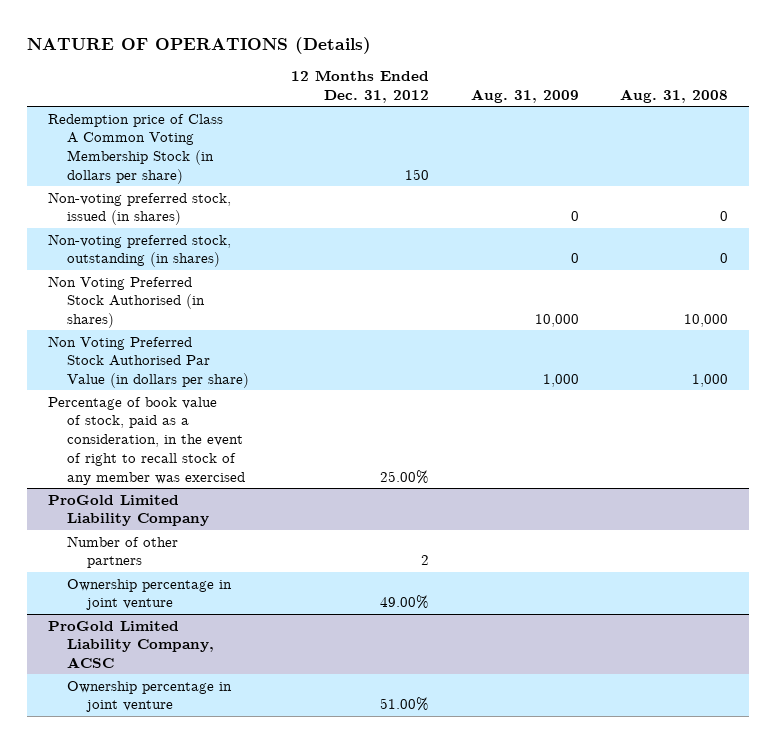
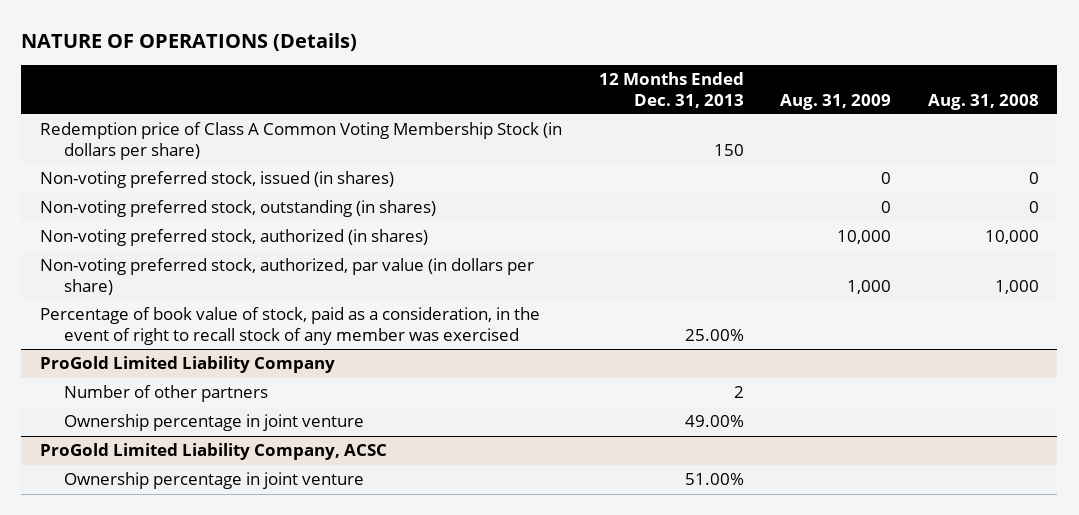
[290,70,429,104] 12 Months Ended Dec. 31, 2012 -> none
none -> [598,72,744,108] 12 Months Ended Dec. 31, 2013
[47,275,206,329] Non Voting Preferred Stock Authorised (in shares) -> [39,229,428,247] Non-voting preferred stock, authorized (in shares)
[47,335,250,389] Non Voting Preferred Stock Authorised Par Value (in dollars per share) -> [39,258,534,295] Non-voting preferred stock, authorized, par value (in dollars per share)

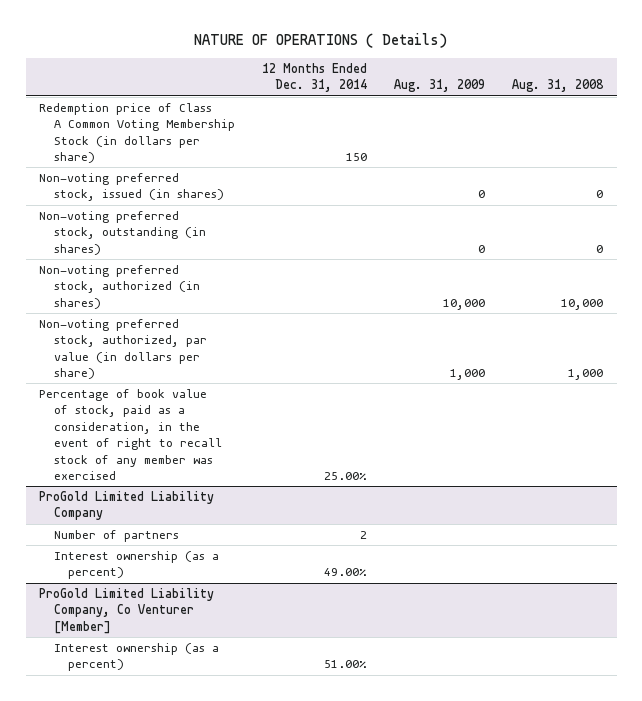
[21,32,358,51] NATURE OF OPERATIONS (Details) -> [194,33,448,49] NATURE OF OPERATIONS ( Details)
[598,72,744,108] 12 Months Ended Dec. 31, 2013 -> none
none -> [261,62,367,93] 12 Months Ended Dec. 31, 2014
[64,385,269,403] Number of other partners -> [53,530,179,543] Number of partners
[64,414,365,432] Ownership percentage in joint venture -> [53,551,219,580] Interest ownership (as a percent)
[39,443,387,461] ProGold Limited Liability Company, ACSC -> [39,588,215,634] ProGold Limited Liability Company, Co Venturer [Member]
[64,472,365,490] Ownership percentage in joint venture -> [53,643,219,672] Interest ownership (as a percent)

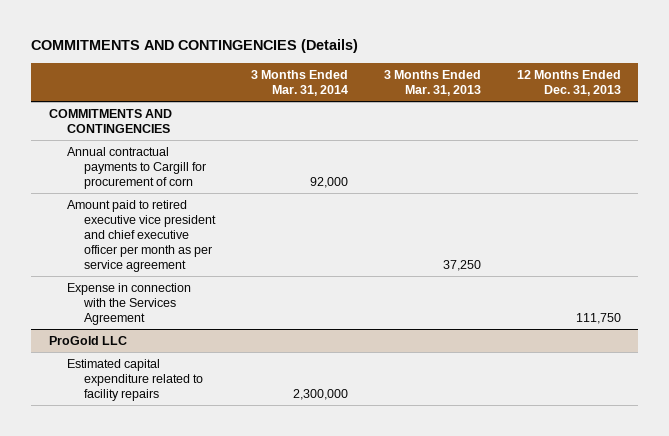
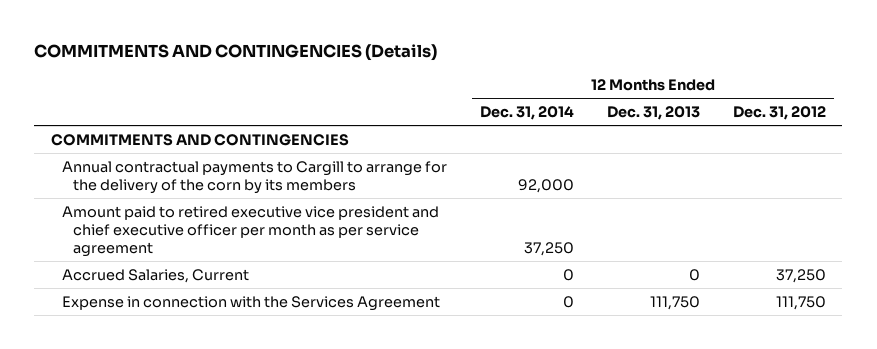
[251,70,349,97] 3 Months Ended Mar. 31, 2014 -> none
[383,70,481,97] 3 Months Ended Mar. 31, 2013 -> none
none -> [479,106,574,121] Dec. 31, 2014
none -> [732,106,826,121] Dec. 31, 2012
[66,146,207,190] Annual contractual payments to Cargill for procurement of corn -> [61,160,447,194] Annual contractual payments to Cargill to arrange for the delivery of the corn by its members
none -> [61,268,249,283] Accrued Salaries, Current
[48,335,127,345] ProGold LLC -> none
[66,358,204,402] Estimated capital expenditure related to facility repairs -> none

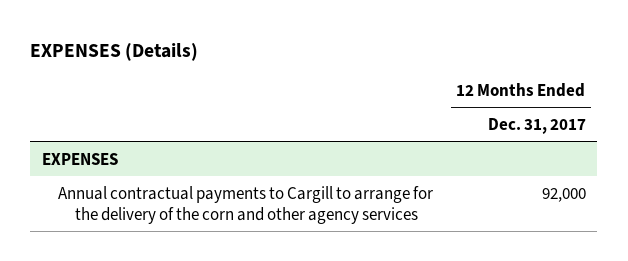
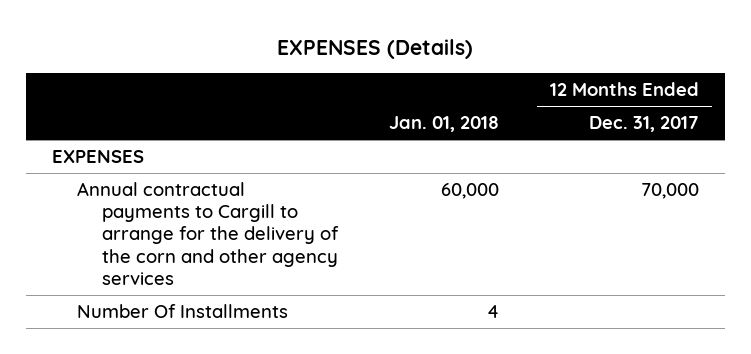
none -> [388,116,499,133] Jan. 01, 2018
[541,187,586,202] 92,000 -> [641,183,700,200] 70,000
none -> [76,304,288,319] Number Of Installments

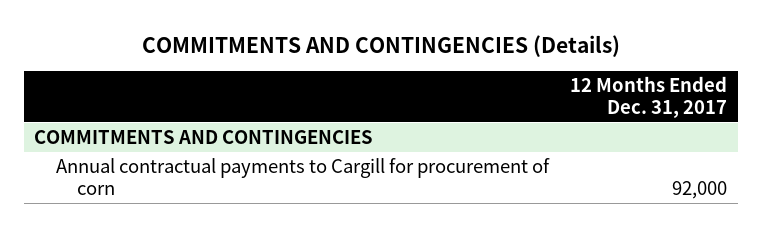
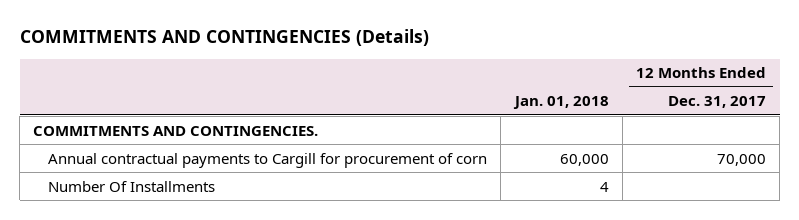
none -> [512,96,609,110] Jan. 01, 2018
[34,130,374,145] COMMITMENTS AND CONTINGENCIES -> [33,125,319,136] COMMITMENTS AND CONTINGENCIES.
[672,180,728,199] 92,000 -> [716,153,766,166] 70,000
none -> [48,180,216,192] Number Of Installments

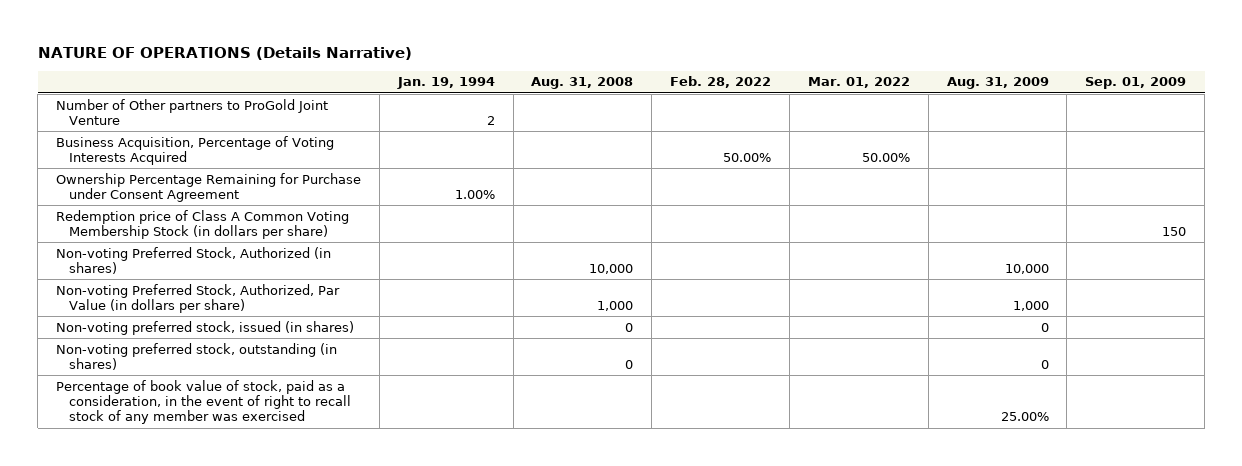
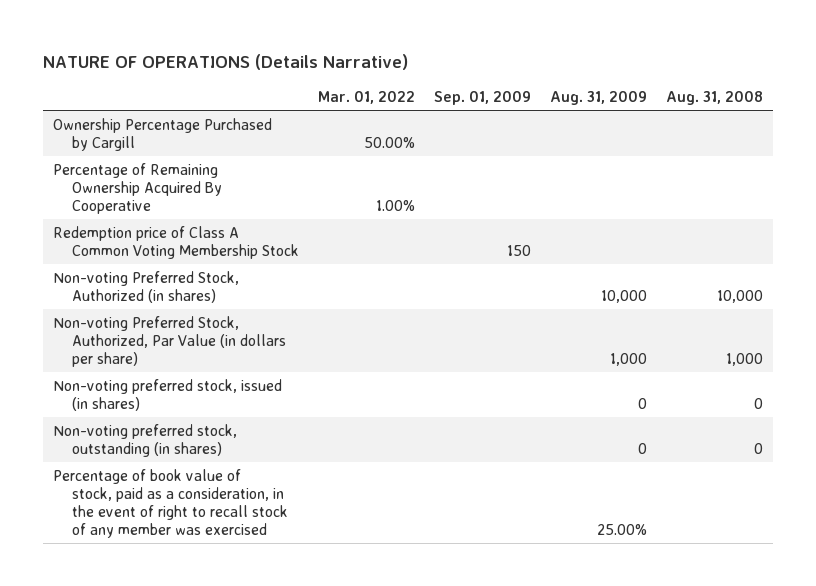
[396,77,495,90] Jan. 19, 1994 -> none
[670,76,772,89] Feb. 28, 2022 -> none
[56,98,329,126] Number of Other partners to ProGold Joint Venture -> none
[56,172,362,203] Ownership Percentage Remaining for Purchase under Consent Agreement -> none
[56,135,335,166] Business Acquisition, Percentage of Voting Interests Acquired -> [52,117,272,151] Ownership Percentage Purchased by Cargill
none -> [52,162,222,215] Percentage of Remaining Ownership Acquired By Cooperative
[56,209,350,240] Redemption price of Class A Common Voting Membership Stock (in dollars per share) -> [52,225,299,259] Redemption price of Class A Common Voting Membership Stock

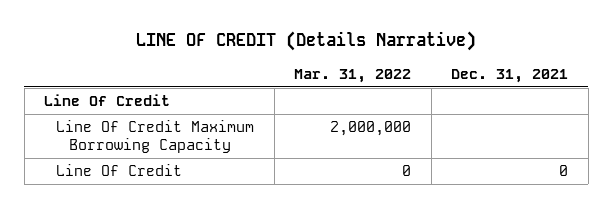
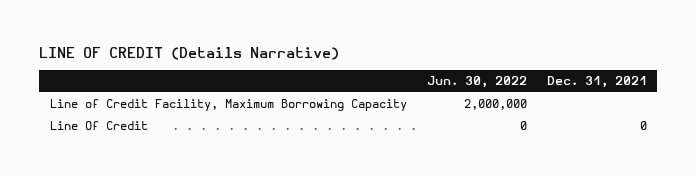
[294,68,412,83] Mar. 31, 2022 -> none
none -> [426,76,527,89] Jun. 30, 2022
[44,93,171,106] Line Of Credit -> none
[56,119,255,154] Line Of Credit Maximum Borrowing Capacity -> [49,99,407,112] Line of Credit Facility, Maximum Borrowing Capacity

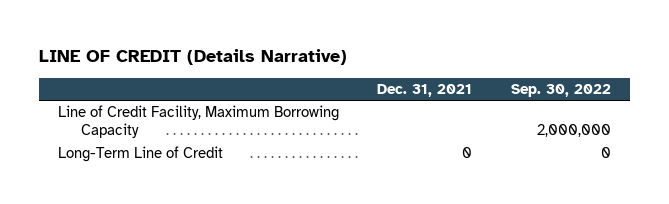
[426,76,527,89] Jun. 30, 2022 -> none
none -> [510,84,611,98] Sep. 30, 2022
[49,121,148,131] Line Of Credit -> [57,146,223,163] Long-Term Line of Credit

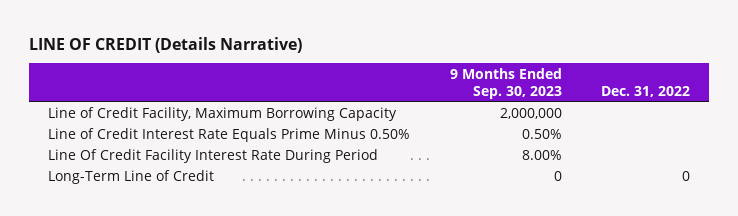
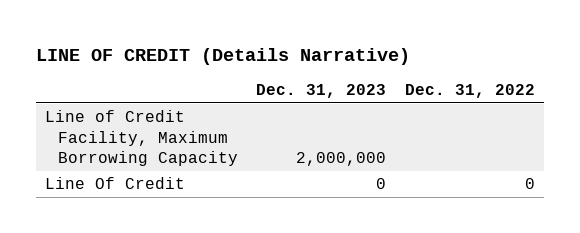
[449,67,562,99] 9 Months Ended Sep. 30, 2023 -> none
none -> [256,84,387,99] Dec. 31, 2023
[48,128,411,143] Line of Credit Interest Rate Equals Prime Minus 0.50% -> none
[48,149,379,164] Line Of Credit Facility Interest Rate During Period -> none
[48,170,215,185] Long-Term Line of Credit -> [45,177,186,190] Line Of Credit

